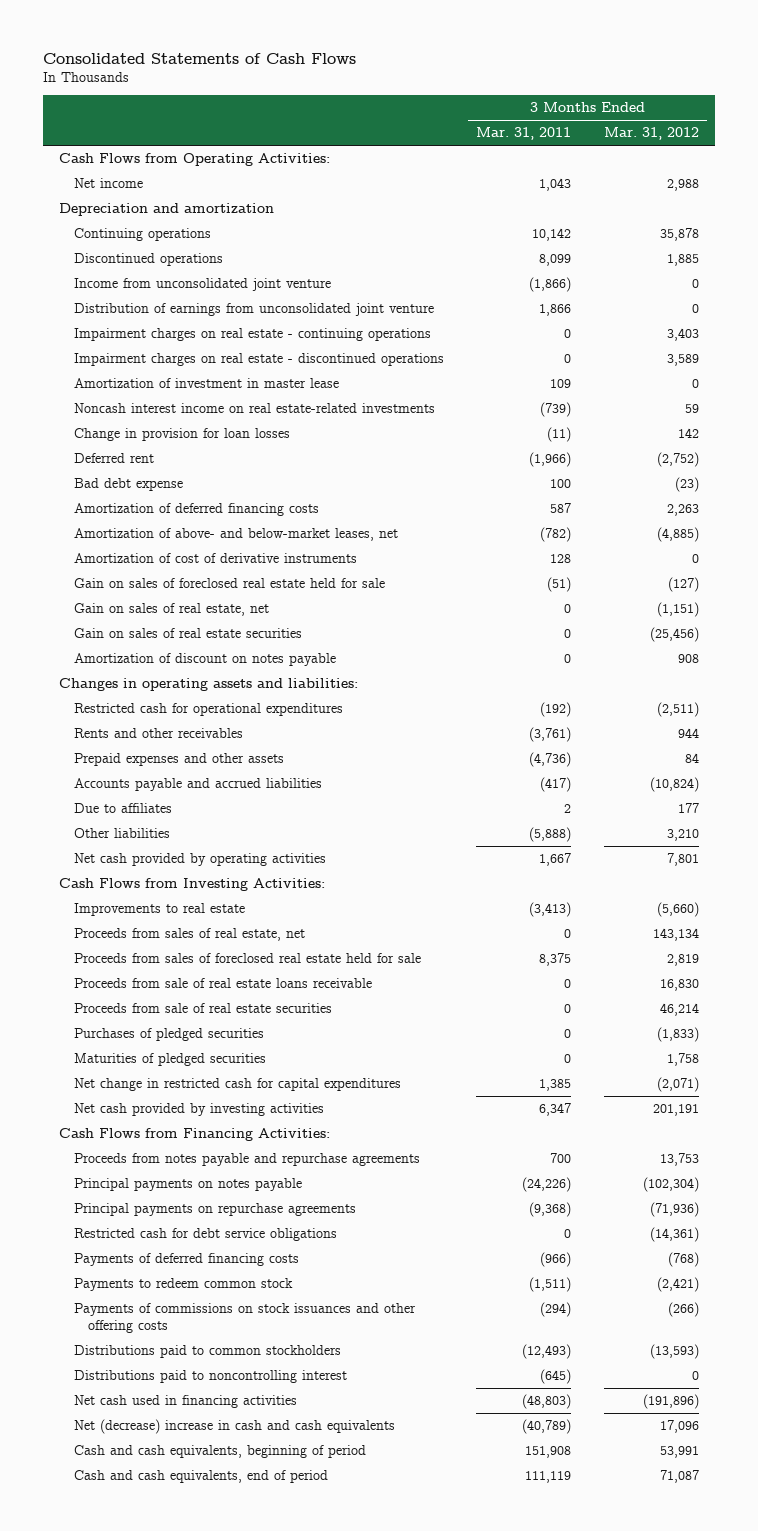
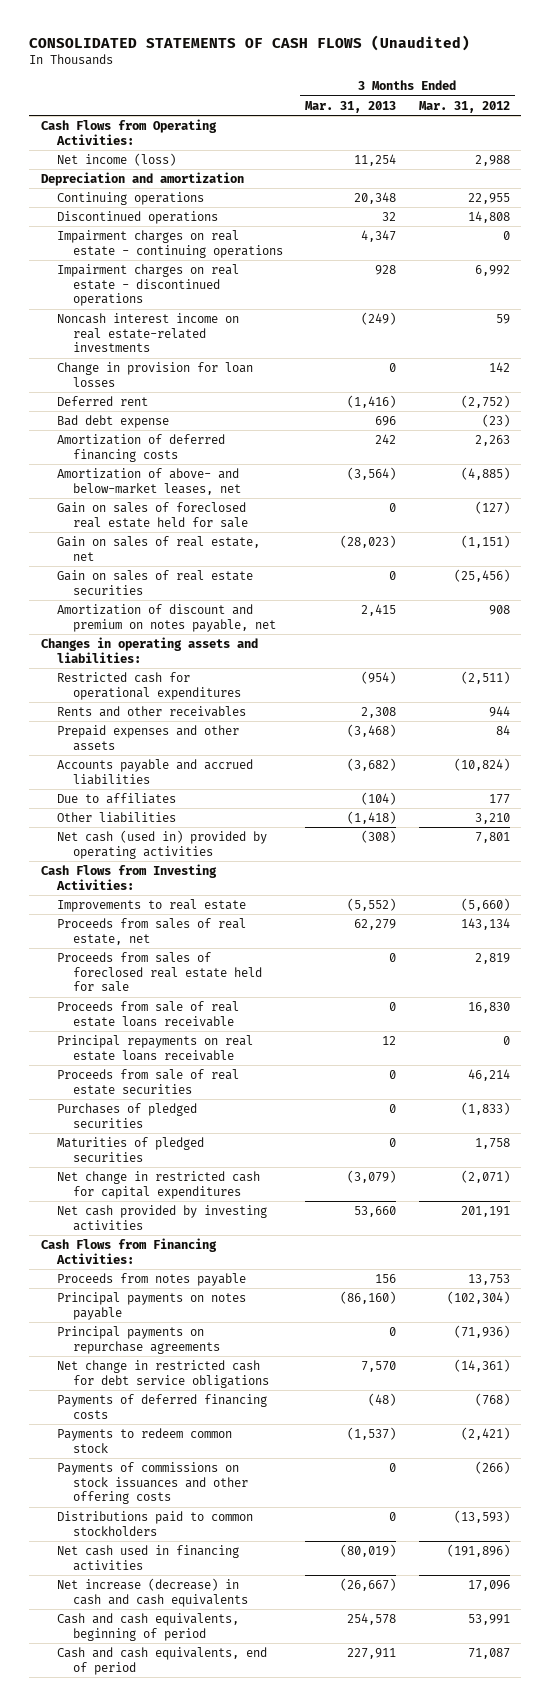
[42,52,356,64] Consolidated Statements of Cash Flows -> [29,35,471,52] CONSOLIDATED STATEMENTS OF CASH FLOWS (Unaudited)
[476,127,572,141] Mar. 31, 2011 -> none
none -> [305,100,397,113] Mar. 31, 2013
[73,178,143,189] Net income -> [56,152,176,166] Net income (loss)
[73,278,331,292] Income from unconsolidated joint venture -> none
[73,303,434,317] Distribution of earnings from unconsolidated joint venture -> none
[73,378,339,389] Amortization of investment in master lease -> none
[659,228,699,242] 35,878 -> [467,192,510,204] 22,955
[666,254,699,267] 1,885 -> [467,210,510,223] 14,808
[666,328,699,342] 3,403 -> [502,230,510,240] 0
[666,354,699,367] 3,589 -> [474,264,510,276] 6,992
[73,553,357,564] Amortization of cost of derivative instruments -> none
[73,653,336,667] Amortization of discount on notes payable -> [56,603,276,632] Amortization of discount and premium on notes payable, net
[73,853,326,867] Net cash provided by operating activities -> [56,829,267,859] Net cash (used in) provided by operating activities
none -> [56,1034,253,1061] Principal repayments on real estate loans receivable
[73,1153,420,1167] Proceeds from notes payable and repurchase agreements -> [56,1272,246,1286] Proceeds from notes payable
[73,1228,337,1242] Restricted cash for debt service obligations -> [56,1359,269,1388] Net change in restricted cash for debt service obligations
[73,1370,347,1384] Distributions paid to noncontrolling interest -> none
[73,1419,395,1435] Net (decrease) increase in cash and cash equivalents -> [56,1577,248,1607] Net increase (decrease) in cash and cash equivalents

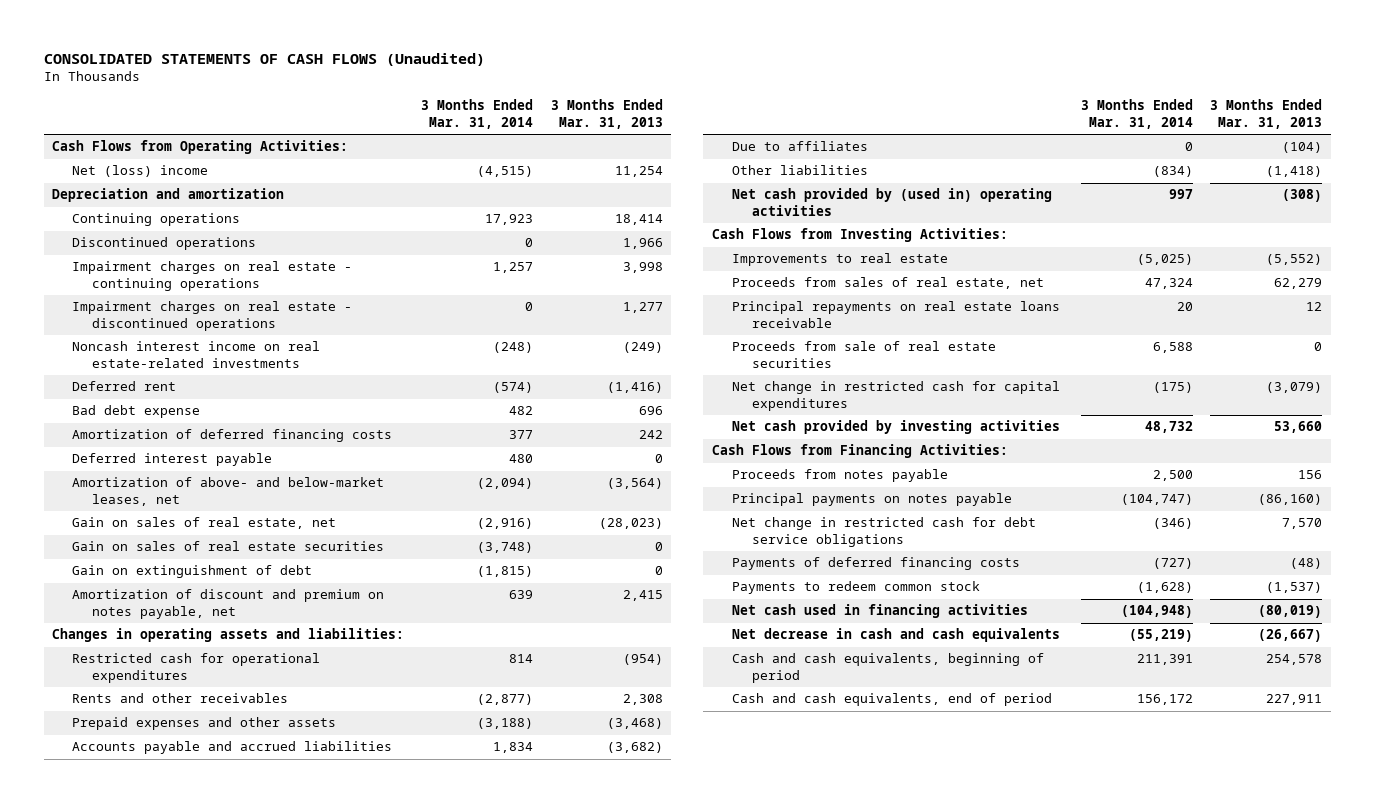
[418,100,510,113] Mar. 31, 2012 -> none
none -> [421,99,534,129] 3 Months Ended Mar. 31, 2014
[56,152,176,166] Net income (loss) -> [72,165,209,178] Net (loss) income
[354,191,397,204] 20,348 -> [614,214,663,226] 18,414
[382,211,397,221] 32 -> [622,238,663,250] 1,966
[361,229,397,242] 4,347 -> [622,262,663,274] 3,998
[375,264,397,275] 928 -> [622,302,663,314] 1,277
[56,361,253,387] Change in provision for loan losses -> none
none -> [72,453,273,467] Deferred interest payable
[56,501,248,528] Gain on sales of foreclosed real estate held for sale -> none
none -> [72,565,313,579] Gain on extinguishment of debt
[56,829,267,859] Net cash (used in) provided by operating activities -> [731,188,1052,216] Net cash provided by (used in) operating activities
[56,951,262,993] Proceeds from sales of foreclosed real estate held for sale -> none
[56,1000,239,1027] Proceeds from sale of real estate loans receivable -> none
[56,1102,197,1128] Purchases of pledged securities -> none
[56,1136,204,1162] Maturities of pledged securities -> none
[56,1325,220,1354] Principal payments on repurchase agreements -> none
[56,1461,248,1505] Payments of commissions on stock issuances and other offering costs -> none
[56,1510,253,1536] Distributions paid to common stockholders -> none
[56,1577,248,1607] Net increase (decrease) in cash and cash equivalents -> [731,628,1060,643] Net decrease in cash and cash equivalents

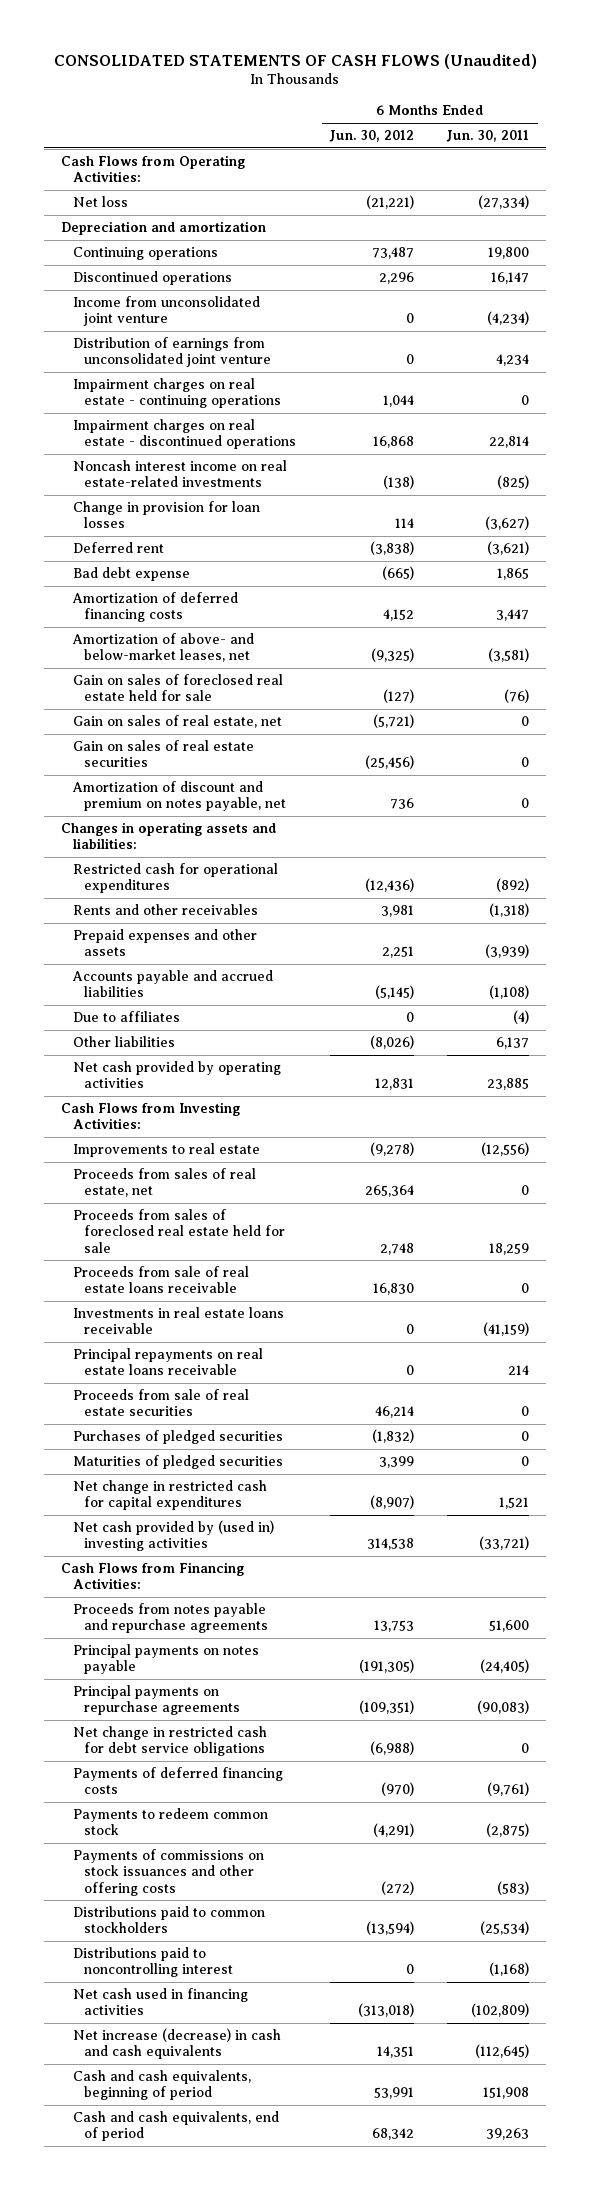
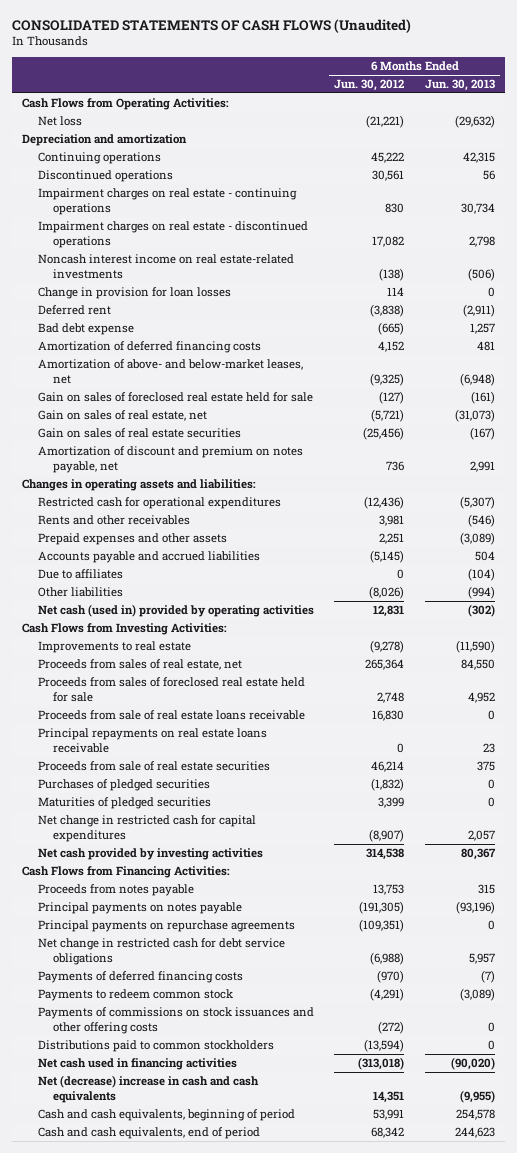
[446,130,530,143] Jun. 30, 2011 -> none
none -> [425,79,496,92] Jun. 30, 2013
[72,296,260,327] Income from unconsolidated joint venture -> none
[72,337,272,368] Distribution of earnings from unconsolidated joint venture -> none
[371,247,414,260] 73,487 -> [371,152,405,164] 45,222
[378,272,414,285] 2,296 -> [372,170,405,182] 30,561
[382,395,414,408] 1,044 -> [385,203,405,214] 830
[372,436,414,449] 16,868 -> [372,236,405,248] 17,082
[72,1061,281,1089] Net cash provided by operating activities -> [37,604,314,618] Net cash (used in) provided by operating activities
[72,1307,284,1335] Investments in real estate loans receivable -> none
[72,1520,274,1552] Net cash provided by (used in) investing activities -> [37,848,263,861] Net cash provided by investing activities
[72,1603,269,1634] Proceeds from notes payable and repurchase agreements -> [37,884,194,897] Proceeds from notes payable
[72,1947,234,1978] Distributions paid to noncontrolling interest -> none
[72,2028,281,2060] Net increase (decrease) in cash and cash equivalents -> [37,1075,259,1104] Net (decrease) increase in cash and cash equivalents

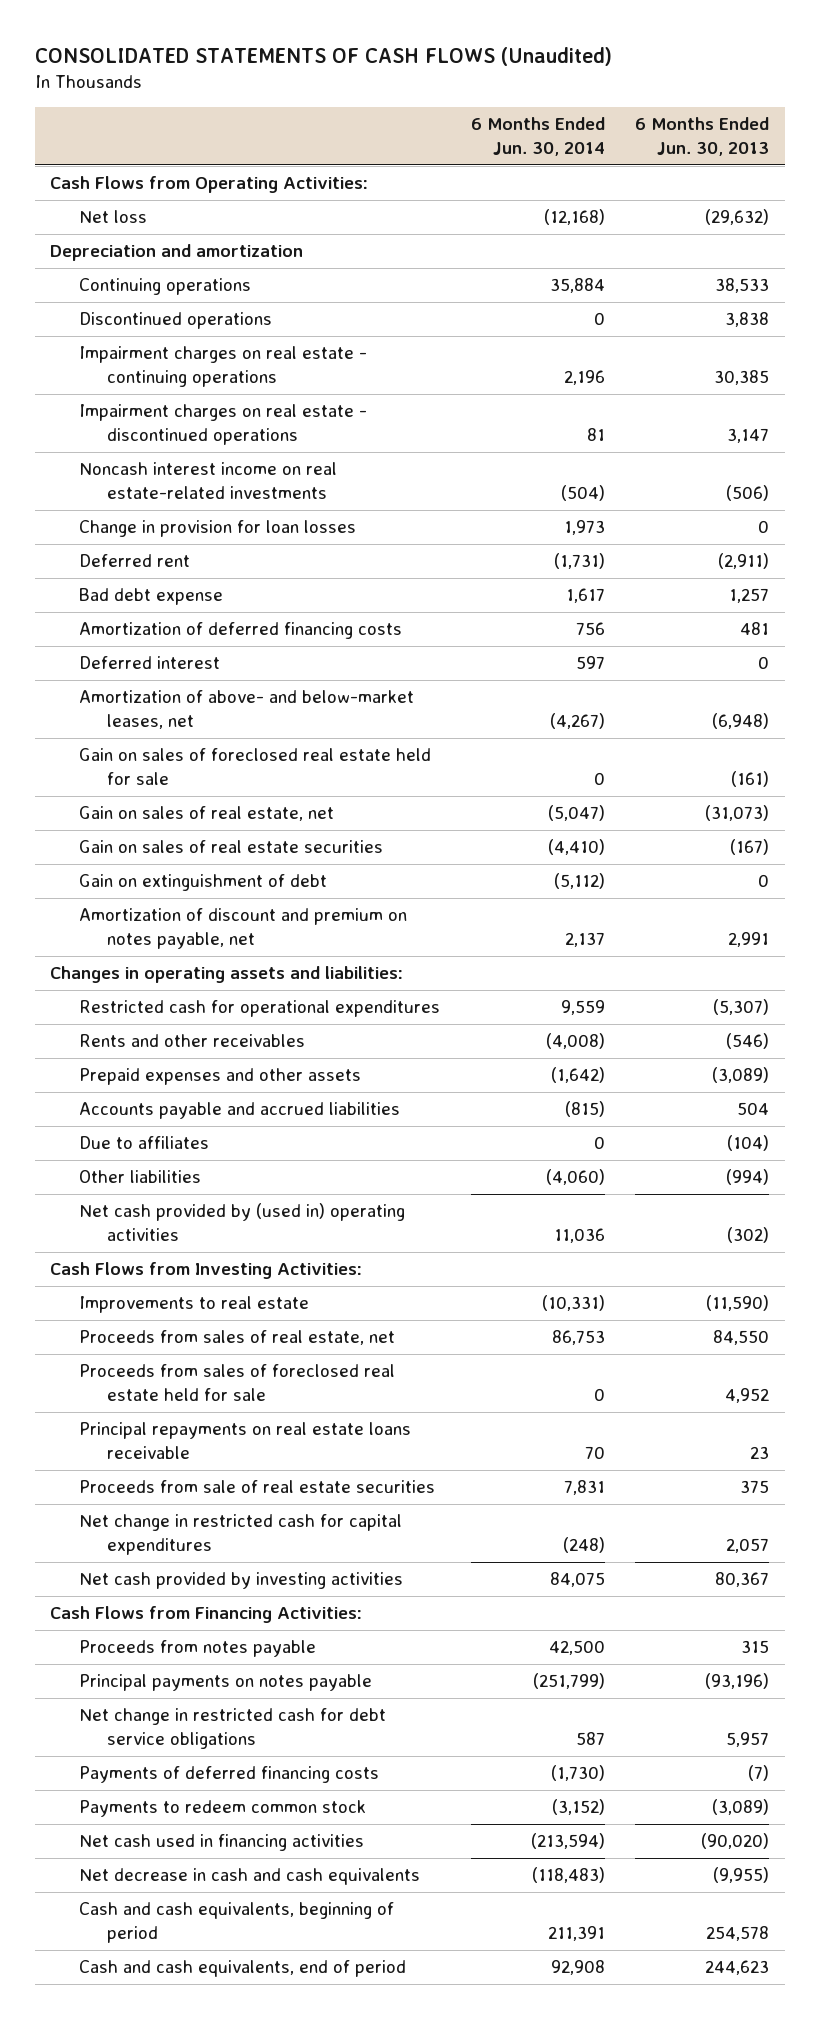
[334,79,405,92] Jun. 30, 2012 -> none
none -> [470,117,605,156] 6 Months Ended Jun. 30, 2014
[463,152,496,164] 42,315 -> [715,278,770,294] 38,533
[483,170,496,181] 56 -> [725,312,770,328] 3,838
[461,203,496,215] 30,734 -> [714,370,770,386] 30,385
[469,236,496,248] 2,798 -> [727,428,770,444] 3,147
none -> [78,656,220,670] Deferred interest
none -> [78,874,327,892] Gain on extinguishment of debt
[37,604,314,618] Net cash (used in) provided by operating activities -> [78,1203,405,1242] Net cash provided by (used in) operating activities
[37,710,305,721] Proceeds from sale of real estate loans receivable -> none
[37,779,210,792] Purchases of pledged securities -> none
[37,797,211,810] Maturities of pledged securities -> none
[37,920,295,933] Principal payments on repurchase agreements -> none
[37,1007,314,1035] Payments of commissions on stock issuances and other offering costs -> none
[37,1040,274,1053] Distributions paid to common stockholders -> none
[37,1075,259,1104] Net (decrease) increase in cash and cash equivalents -> [78,1868,420,1886] Net decrease in cash and cash equivalents

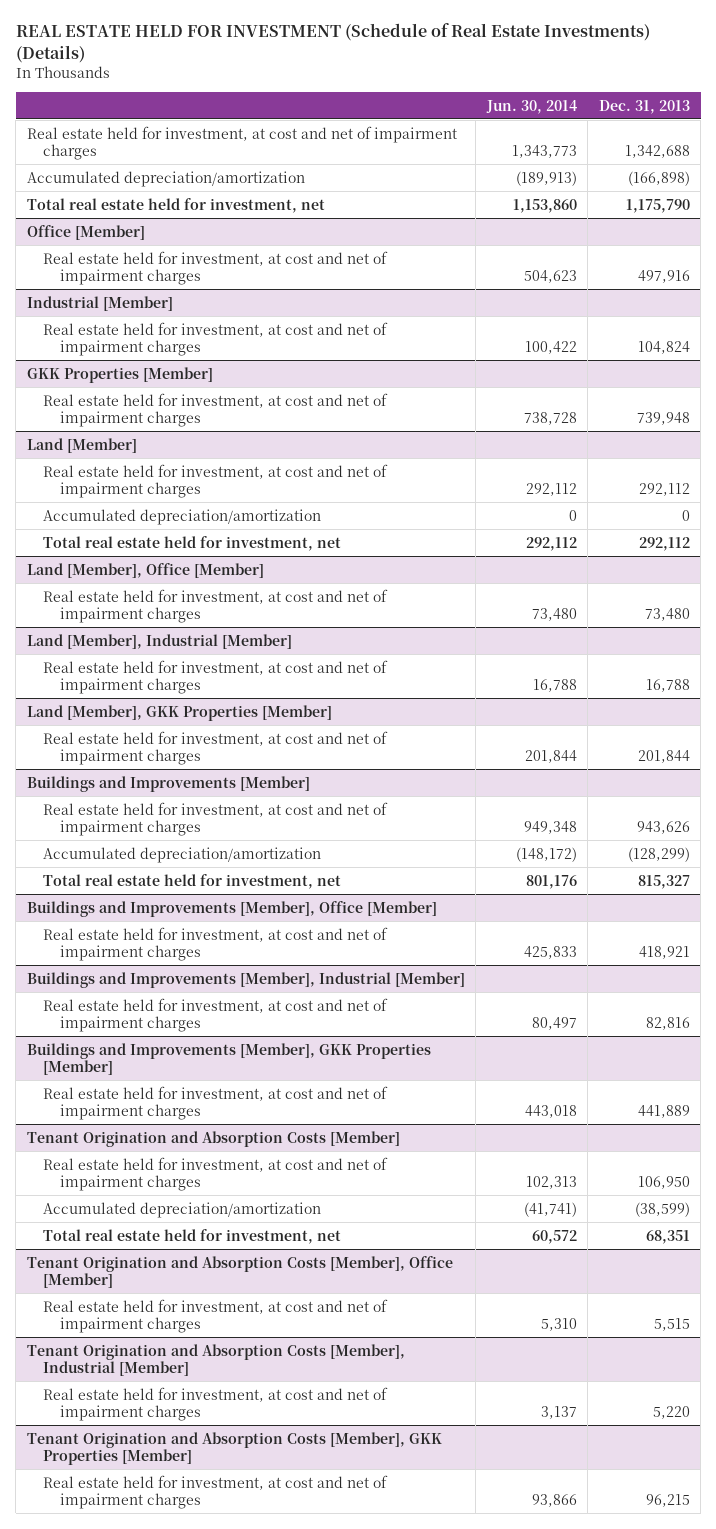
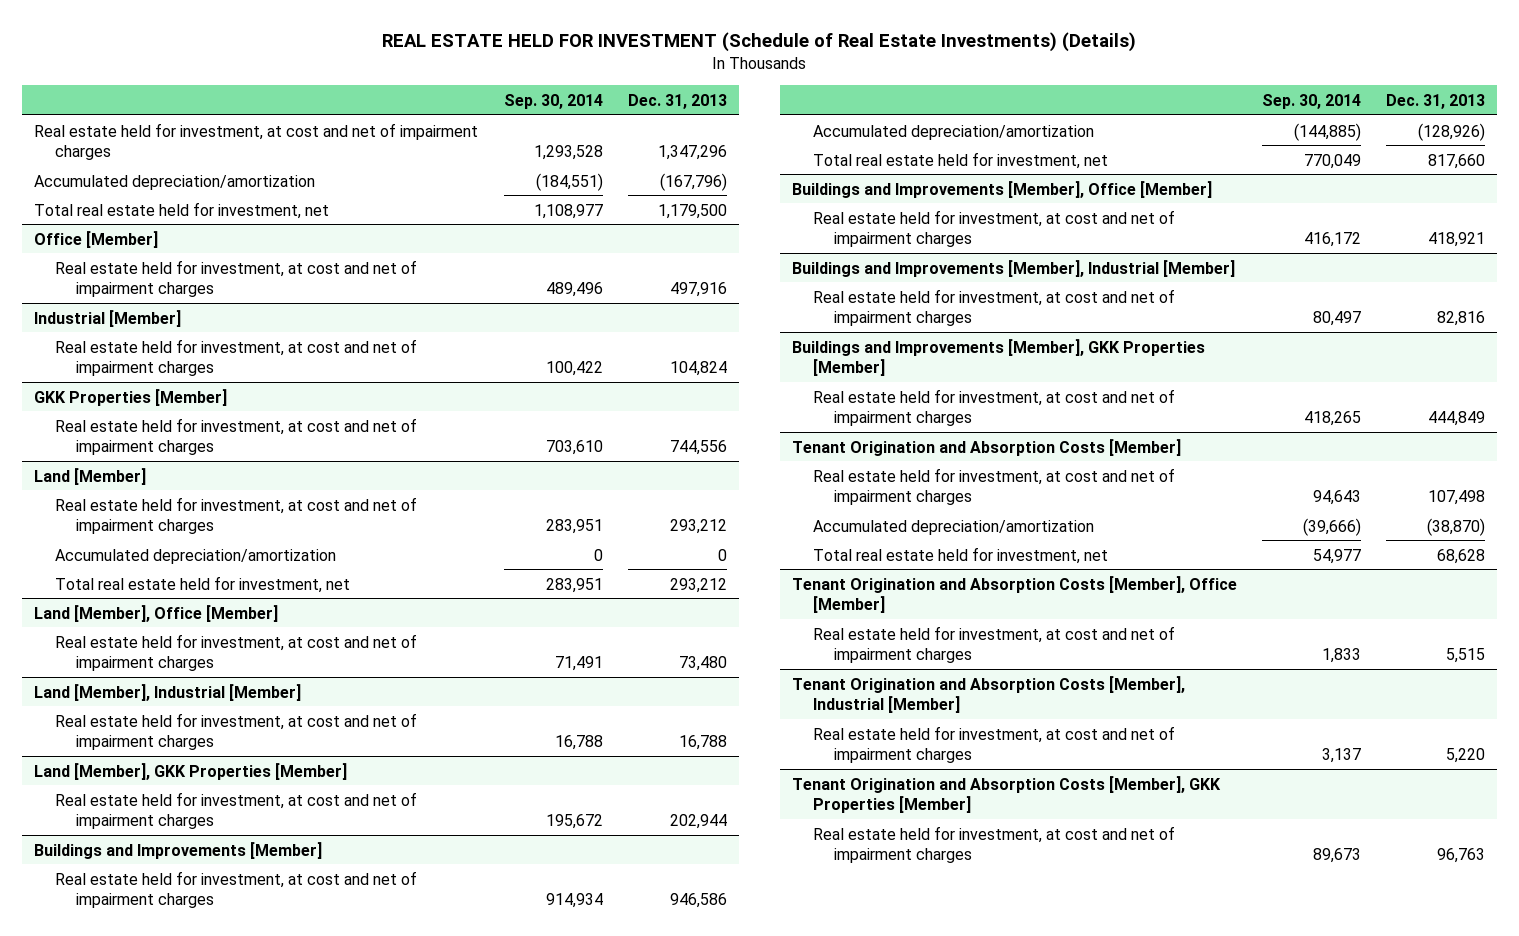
[485,99,577,114] Jun. 30, 2014 -> none
none -> [504,93,604,109] Sep. 30, 2014
[624,144,690,158] 1,342,688 -> [657,144,727,160] 1,347,296
[627,170,690,186] (166,898) -> [659,172,727,191] (167,796)
[625,198,690,213] 1,175,790 -> [657,203,727,219] 1,179,500
[636,411,690,425] 739,948 -> [669,439,727,455] 744,556
[638,482,690,496] 292,112 -> [669,518,727,534] 293,212
[638,536,690,551] 292,112 -> [669,577,727,593] 293,212
[637,749,690,763] 201,844 -> [669,813,727,829] 202,944
[636,820,690,834] 943,626 -> [669,892,727,908] 946,586
[627,846,690,862] (128,299) -> [1417,122,1485,141] (128,926)
[637,874,690,889] 815,327 -> [1427,153,1485,169] 817,660
[637,1104,690,1118] 441,889 -> [1427,410,1485,426] 444,849
[637,1175,690,1189] 106,950 -> [1427,489,1485,505] 107,498
[634,1201,690,1217] (38,599) -> [1426,517,1485,536] (38,870)
[645,1229,690,1244] 68,351 -> [1436,548,1485,564] 68,628
[645,1493,690,1507] 96,215 -> [1436,847,1485,863] 96,763

